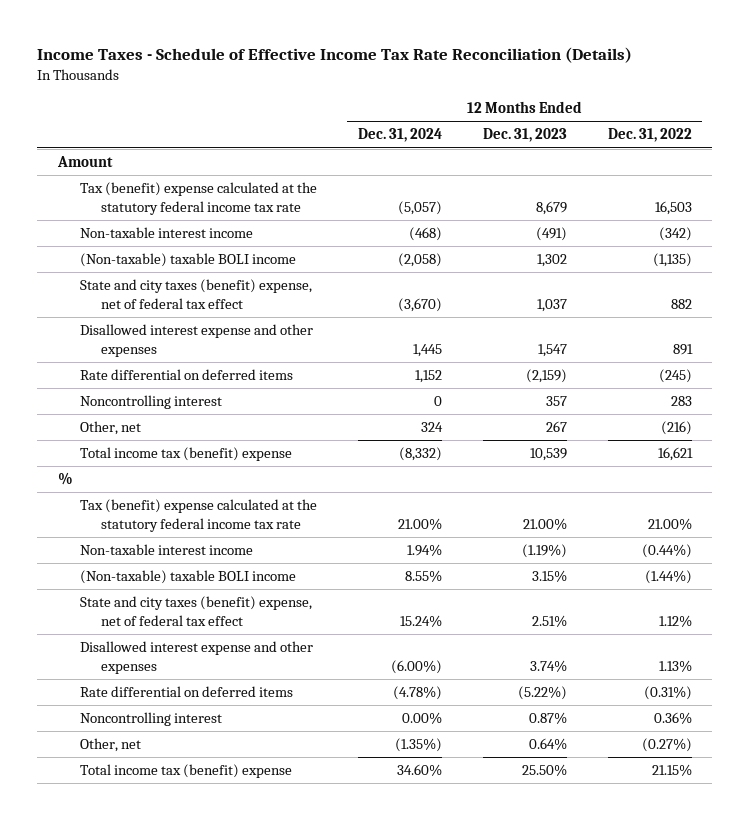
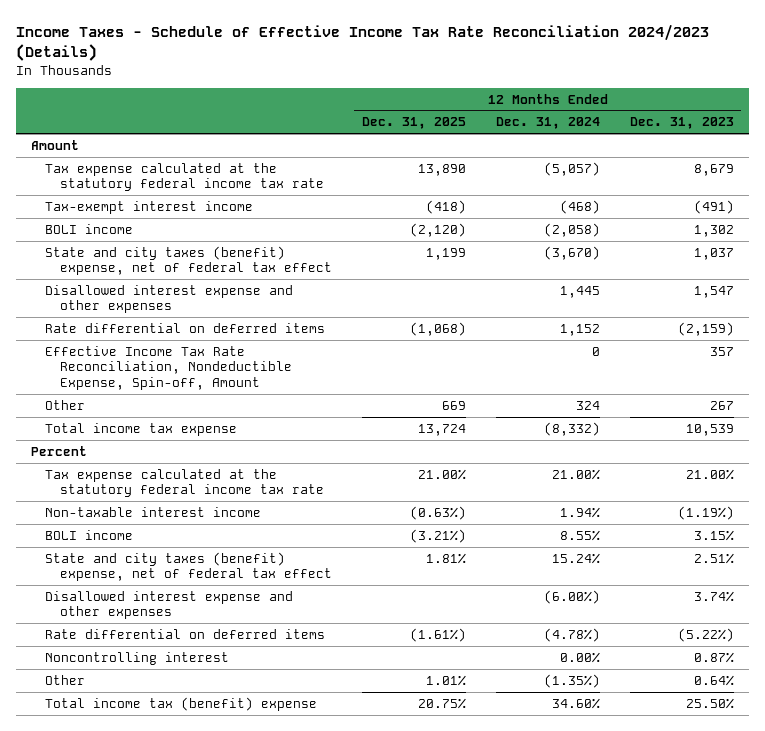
[37,47,633,64] Income Taxes - Schedule of Effective Income Tax Rate Reconciliation (Details) -> [16,23,710,61] Income Taxes - Schedule of Effective Income Tax Rate Reconciliation 2024/2023 (Details)
[607,128,692,143] Dec. 31, 2022 -> none
none -> [361,117,466,130] Dec. 31, 2025
[79,182,317,215] Tax (benefit) expense calculated at the statutory federal income tax rate -> [45,162,324,192] Tax expense calculated at the statutory federal income tax rate
[79,227,253,239] Non-taxable interest income -> [45,200,254,214] Tax-exempt interest income
[79,253,296,268] (Non-taxable) taxable BOLI income -> [45,223,134,234] BOLI income
[79,395,222,410] Noncontrolling interest -> [45,345,292,391] Effective Income Tax Rate Reconciliation, Nondeductible Expense, Spin-off, Amount
[79,421,141,436] Other, net -> [45,399,86,410] Other
[79,447,292,462] Total income tax (benefit) expense -> [45,422,238,436] Total income tax expense
[57,472,73,486] % -> [31,445,88,456] Percent
[79,499,317,532] Tax (benefit) expense calculated at the statutory federal income tax rate -> [45,468,324,498] Tax expense calculated at the statutory federal income tax rate
[79,570,296,585] (Non-taxable) taxable BOLI income -> [45,529,134,540] BOLI income
[79,738,141,753] Other, net -> [45,674,86,685] Other

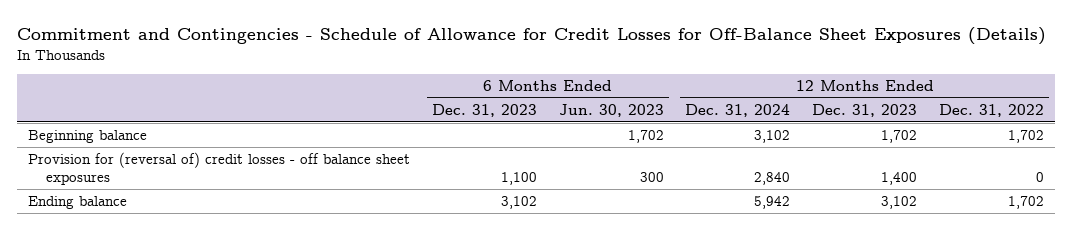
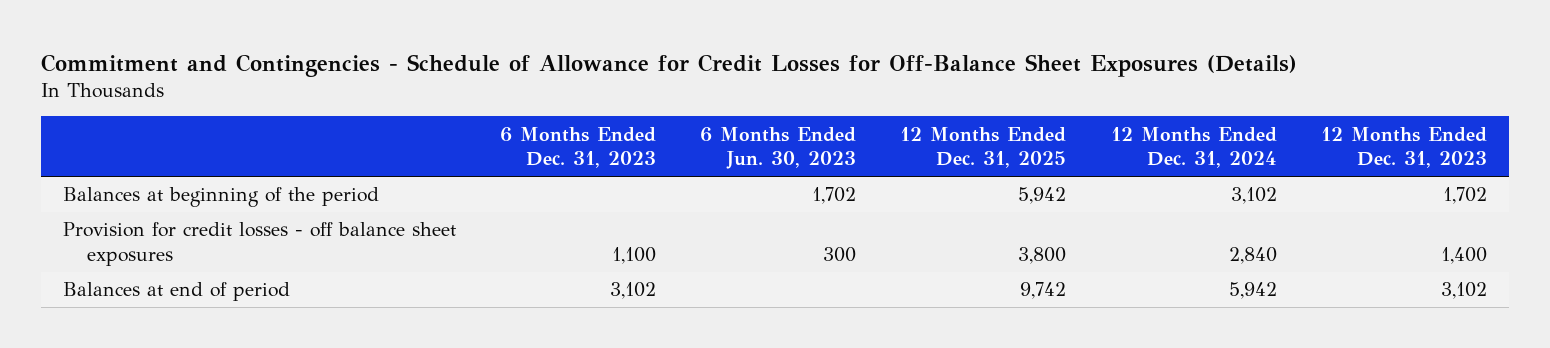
[938,103,1044,117] Dec. 31, 2022 -> none
none -> [900,126,1067,169] 12 Months Ended Dec. 31, 2025
[28,129,148,143] Beginning balance -> [62,187,379,208] Balances at beginning of the period
[28,151,411,186] Provision for (reversal of) credit losses - off balance sheet exposures -> [62,222,456,266] Provision for credit losses - off balance sheet exposures
[28,195,128,209] Ending balance -> [62,282,290,302] Balances at end of period

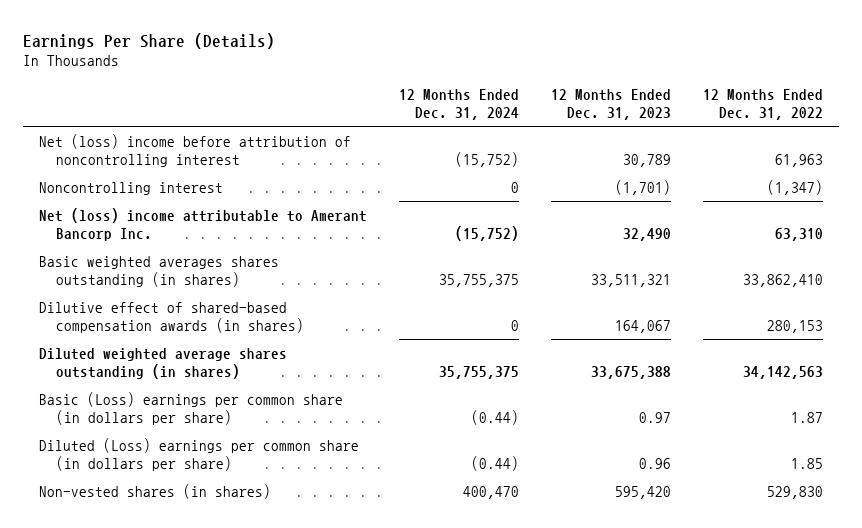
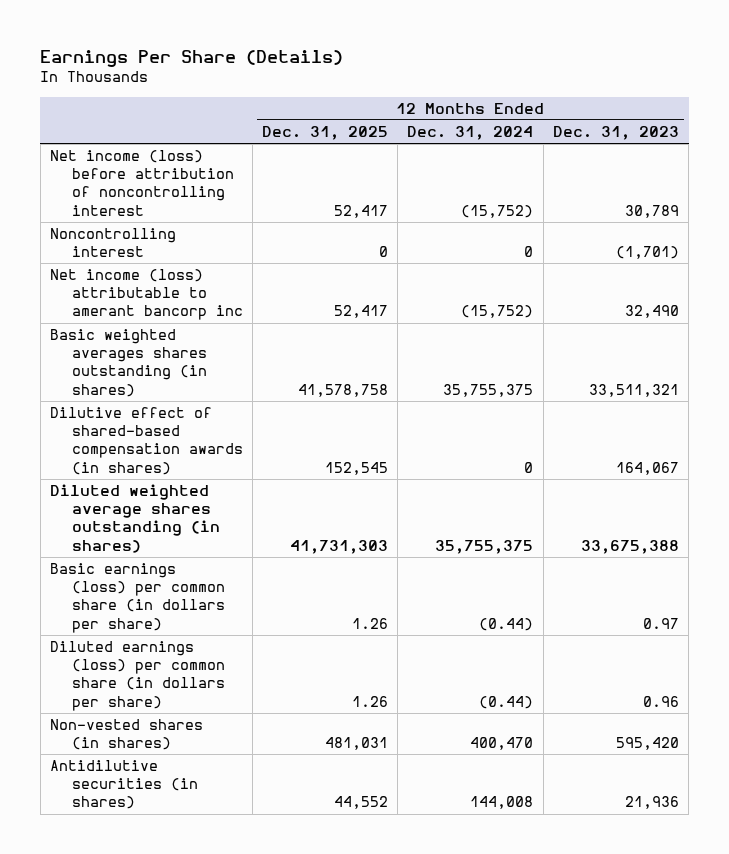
[702,88,823,120] 12 Months Ended Dec. 31, 2022 -> none
none -> [262,125,389,140] Dec. 31, 2025
[39,133,352,168] Net (loss) income before attribution of noncontrolling interest -> [50,150,234,216] Net income (loss) before attribution of noncontrolling interest
[39,207,368,242] Net (loss) income attributable to Amerant Bancorp Inc. -> [50,269,243,321] Net income (loss) attributable to amerant bancorp inc
[39,391,344,426] Basic (Loss) earnings per common share (in dollars per share) -> [50,563,225,633] Basic earnings (loss) per common share (in dollars per share)
[39,437,360,472] Diluted (Loss) earnings per common share (in dollars per share) -> [50,641,225,711] Diluted earnings (loss) per common share (in dollars per share)
none -> [50,760,198,810] Antidilutive securities (in shares)

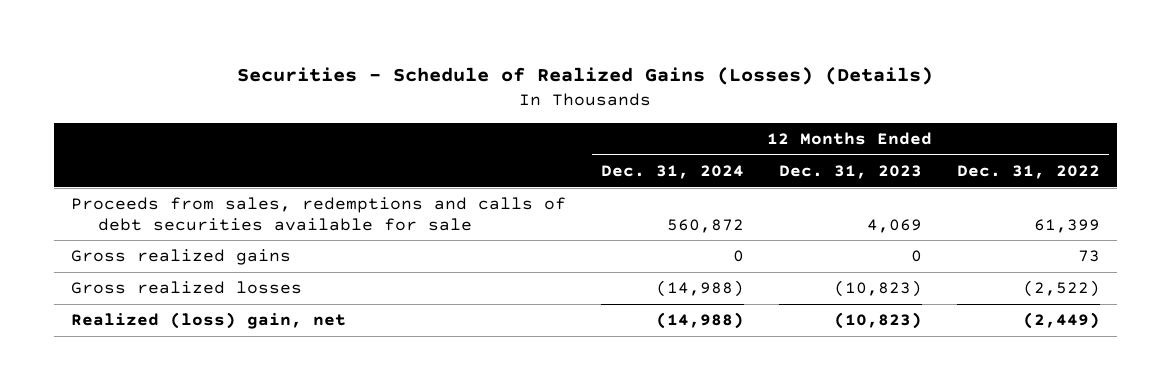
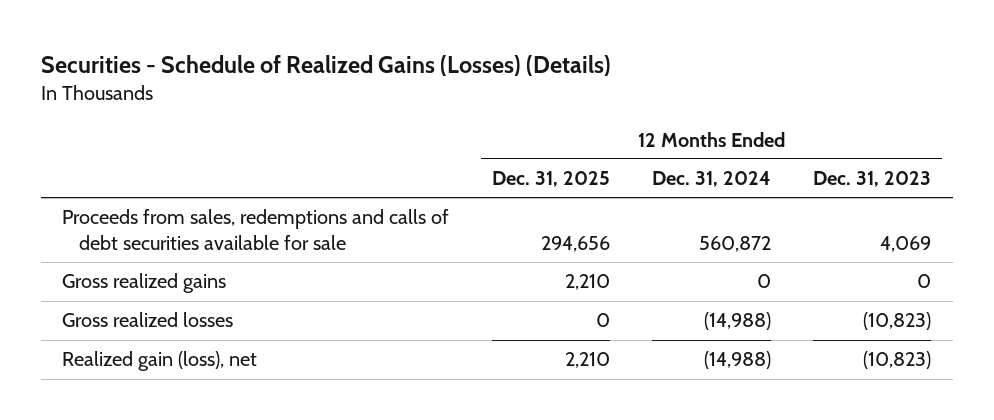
[956,164,1100,179] Dec. 31, 2022 -> none
none -> [491,171,610,188] Dec. 31, 2025
[71,312,347,330] Realized (loss) gain, net -> [62,351,258,372] Realized gain (loss), net

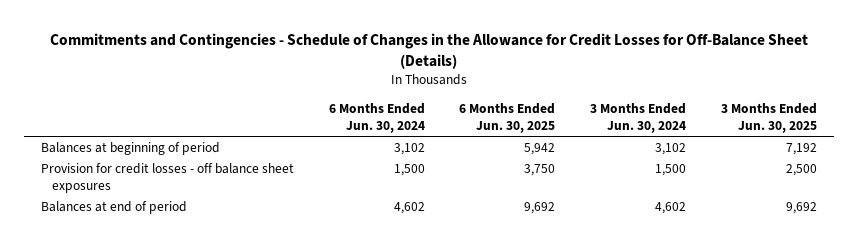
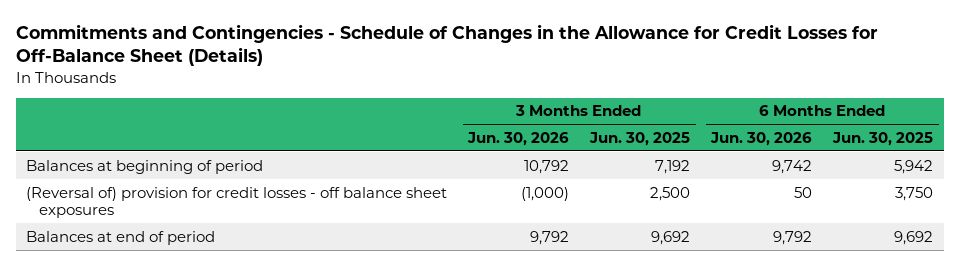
[328,103,425,133] 6 Months Ended Jun. 30, 2024 -> none
[590,103,687,133] 3 Months Ended Jun. 30, 2024 -> none
none -> [467,131,570,146] Jun. 30, 2026
none -> [710,131,813,146] Jun. 30, 2026
[40,163,294,193] Provision for credit losses - off balance sheet exposures -> [26,186,448,219] (Reversal of) provision for credit losses - off balance sheet exposures

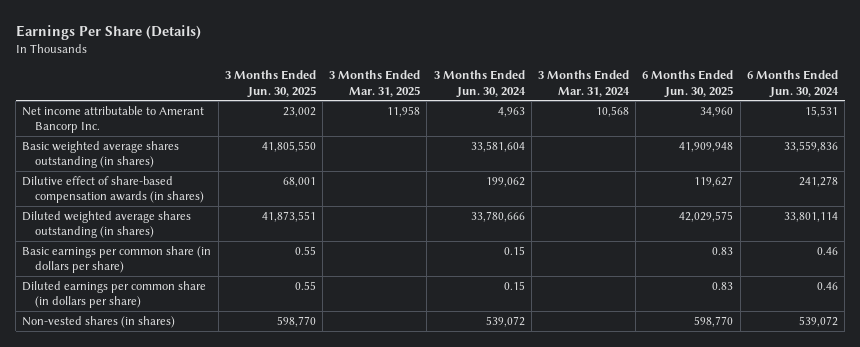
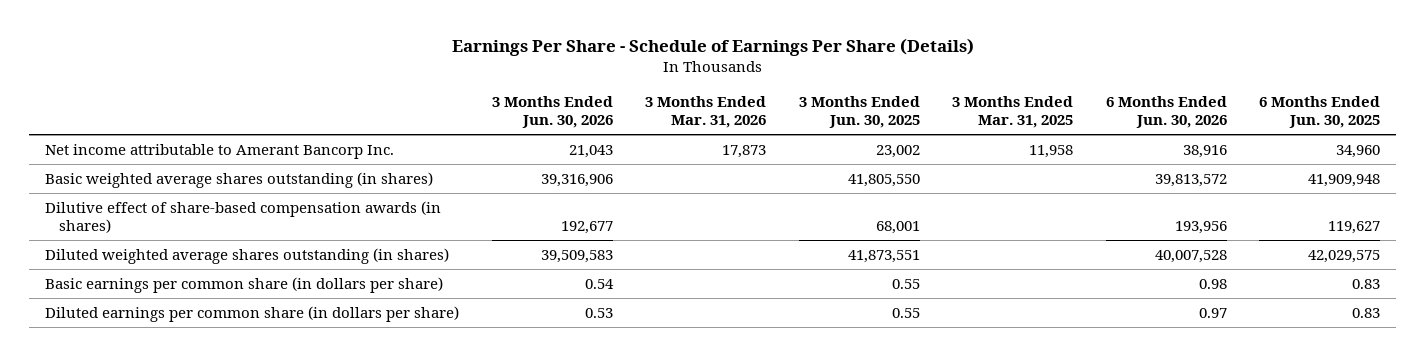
[15,24,201,40] Earnings Per Share (Details) -> [451,38,974,57] Earnings Per Share - Schedule of Earnings Per Share (Details)
[433,70,526,98] 3 Months Ended Jun. 30, 2024 -> none
[538,70,631,97] 3 Months Ended Mar. 31, 2024 -> none
[746,70,839,98] 6 Months Ended Jun. 30, 2024 -> none
none -> [491,95,613,129] 3 Months Ended Jun. 30, 2026
none -> [645,95,767,129] 3 Months Ended Mar. 31, 2026
none -> [1105,95,1227,129] 6 Months Ended Jun. 30, 2026
[22,316,176,329] Non-vested shares (in shares) -> none

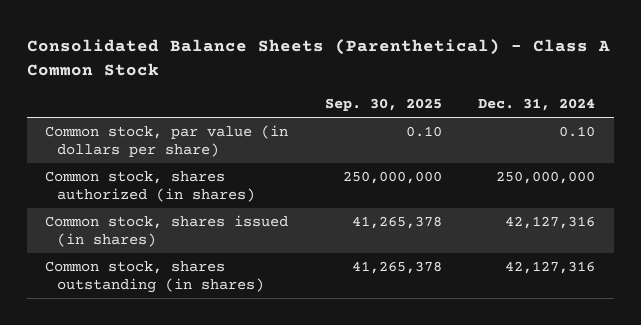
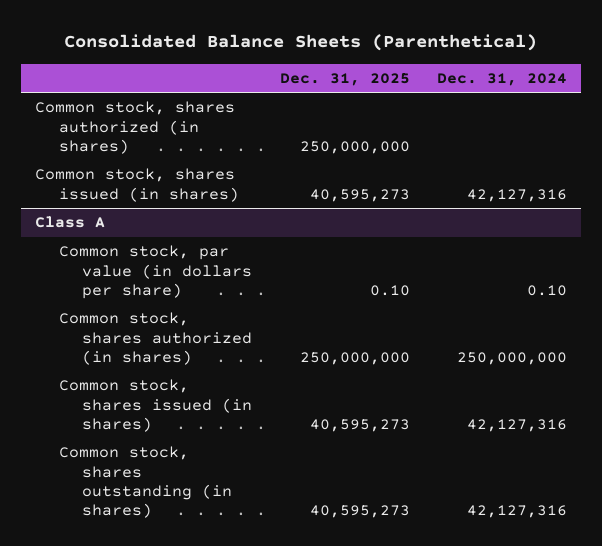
[27,39,611,77] Consolidated Balance Sheets (Parenthetical) - Class A Common Stock -> [63,34,537,52] Consolidated Balance Sheets (Parenthetical)
[324,98,442,112] Sep. 30, 2025 -> none
none -> [279,72,410,86] Dec. 31, 2025
none -> [34,101,235,154] Common stock, shares authorized (in shares)
none -> [34,168,239,202] Common stock, shares issued (in shares)
none -> [34,216,105,229] Class A

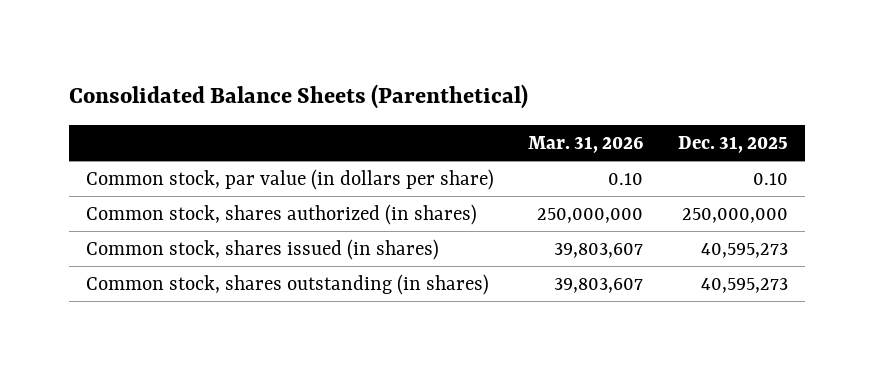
[436,72,567,86] Dec. 31, 2024 -> none
none -> [528,135,644,153] Mar. 31, 2026
[34,101,235,154] Common stock, shares authorized (in shares) -> none
[34,168,239,202] Common stock, shares issued (in shares) -> none
[34,216,105,229] Class A -> none

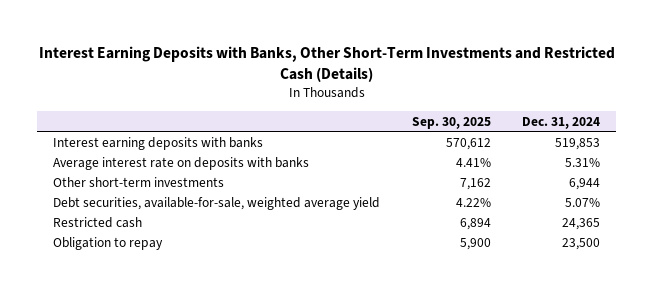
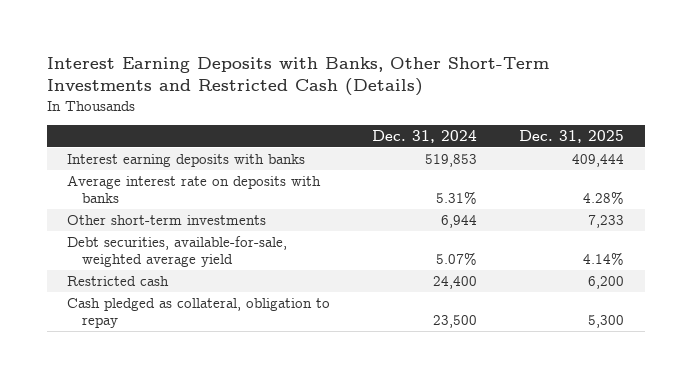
[411,116,491,129] Sep. 30, 2025 -> none
none -> [518,129,624,143] Dec. 31, 2025
[562,217,601,230] 24,365 -> [433,275,478,289] 24,400
[53,236,164,250] Obligation to repay -> [67,297,331,329] Cash pledged as collateral, obligation to repay

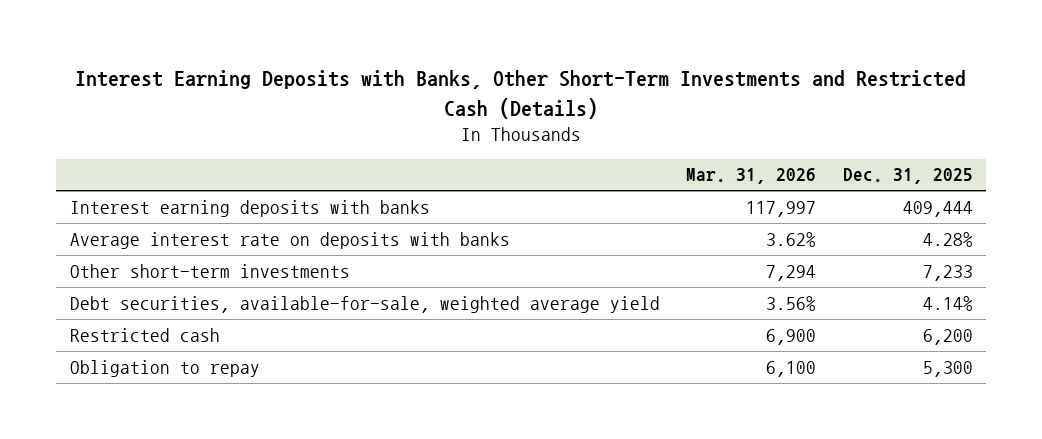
[372,129,478,143] Dec. 31, 2024 -> none
none -> [686,168,817,185] Mar. 31, 2026
[67,297,331,329] Cash pledged as collateral, obligation to repay -> [69,359,260,377] Obligation to repay

